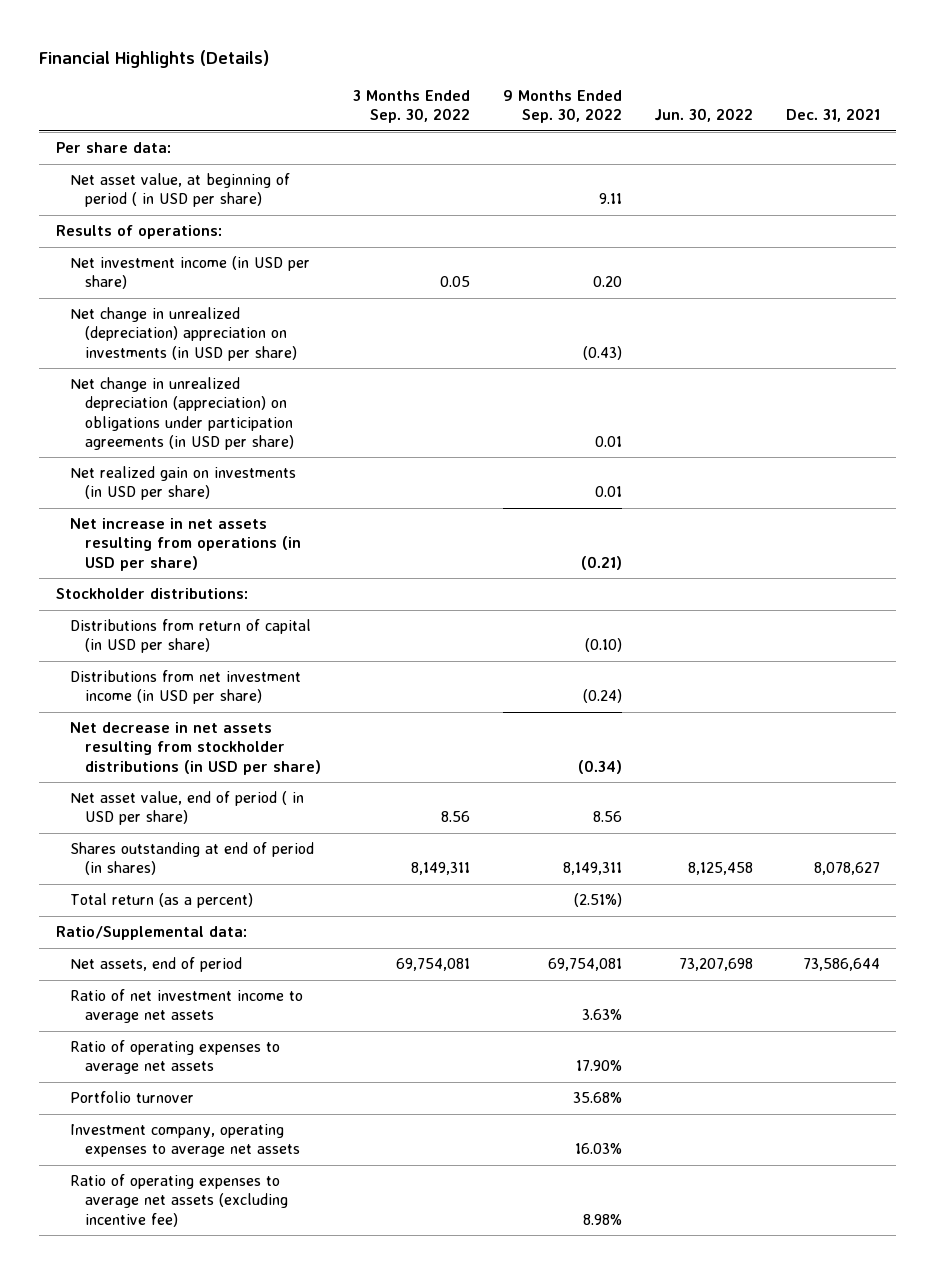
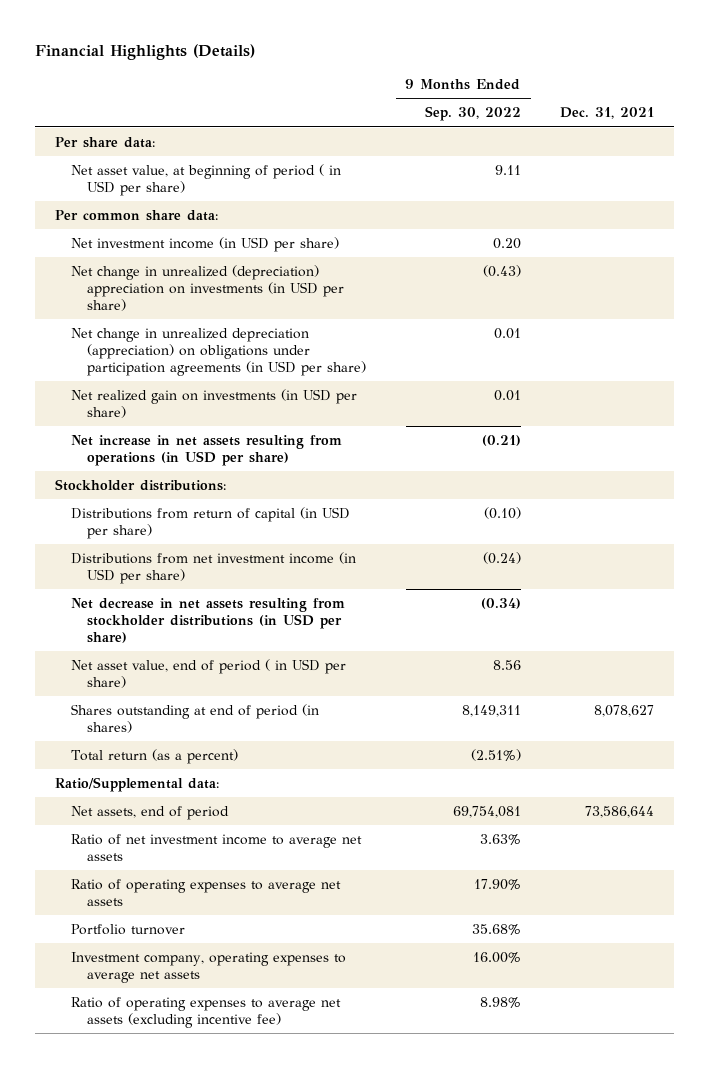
[353,89,471,124] 3 Months Ended Sep. 30, 2022 -> none
[654,108,754,123] Jun. 30, 2022 -> none
[55,225,222,240] Results of operations: -> [54,209,218,221] Per common share data:
[574,1143,622,1155] 16.03% -> [472,951,521,963] 16.00%

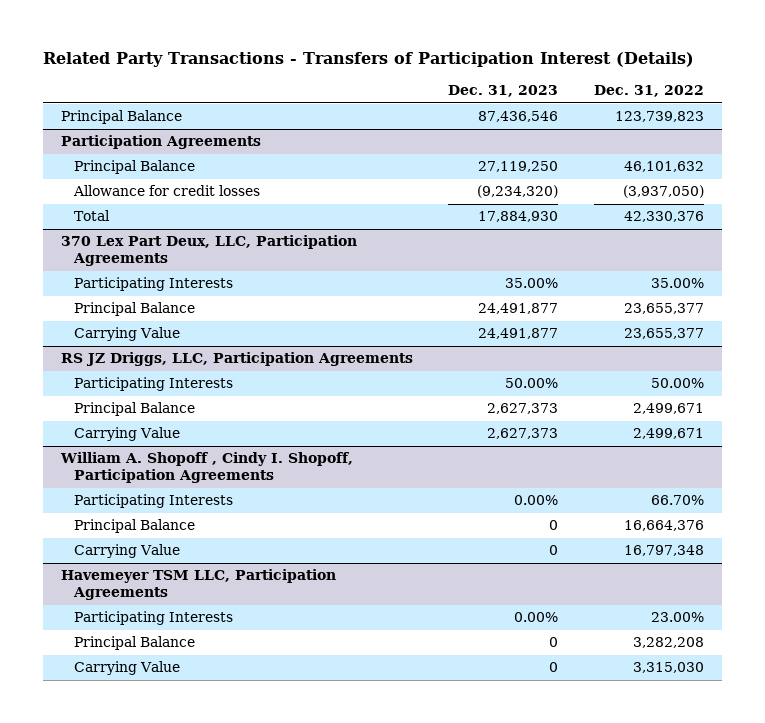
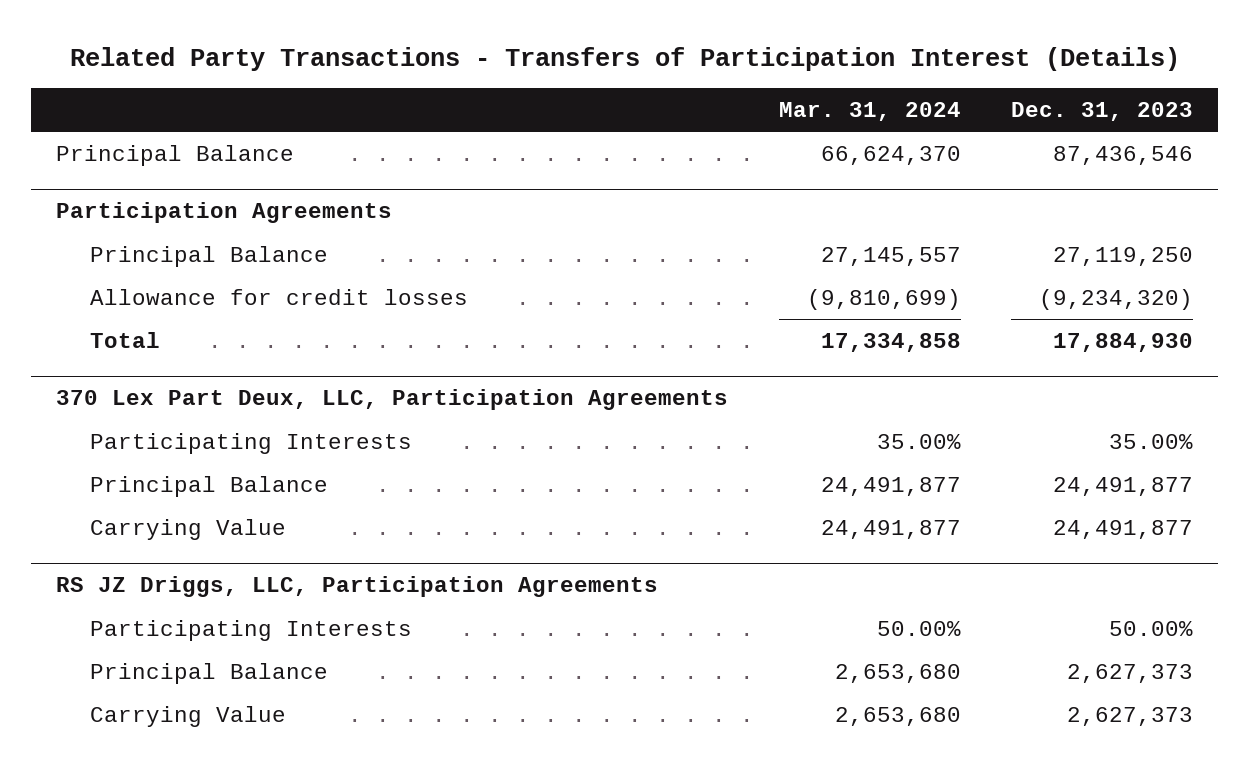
[593,85,704,98] Dec. 31, 2022 -> none
none -> [778,102,961,122] Mar. 31, 2024
[59,452,353,484] William A. Shopoff , Cindy I. Shopoff, Participation Agreements -> none
[73,494,233,509] Participating Interests -> none
[73,519,195,534] Principal Balance -> none
[73,544,180,559] Carrying Value -> none
[60,569,336,601] Havemeyer TSM LLC, Participation Agreements -> none
[73,611,233,626] Participating Interests -> none
[73,636,195,651] Principal Balance -> none
[73,661,180,676] Carrying Value -> none

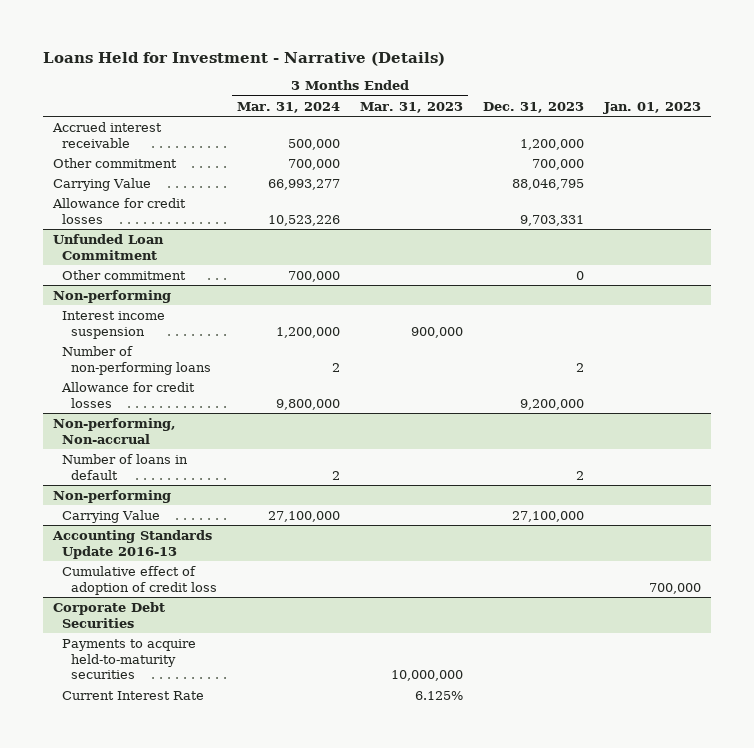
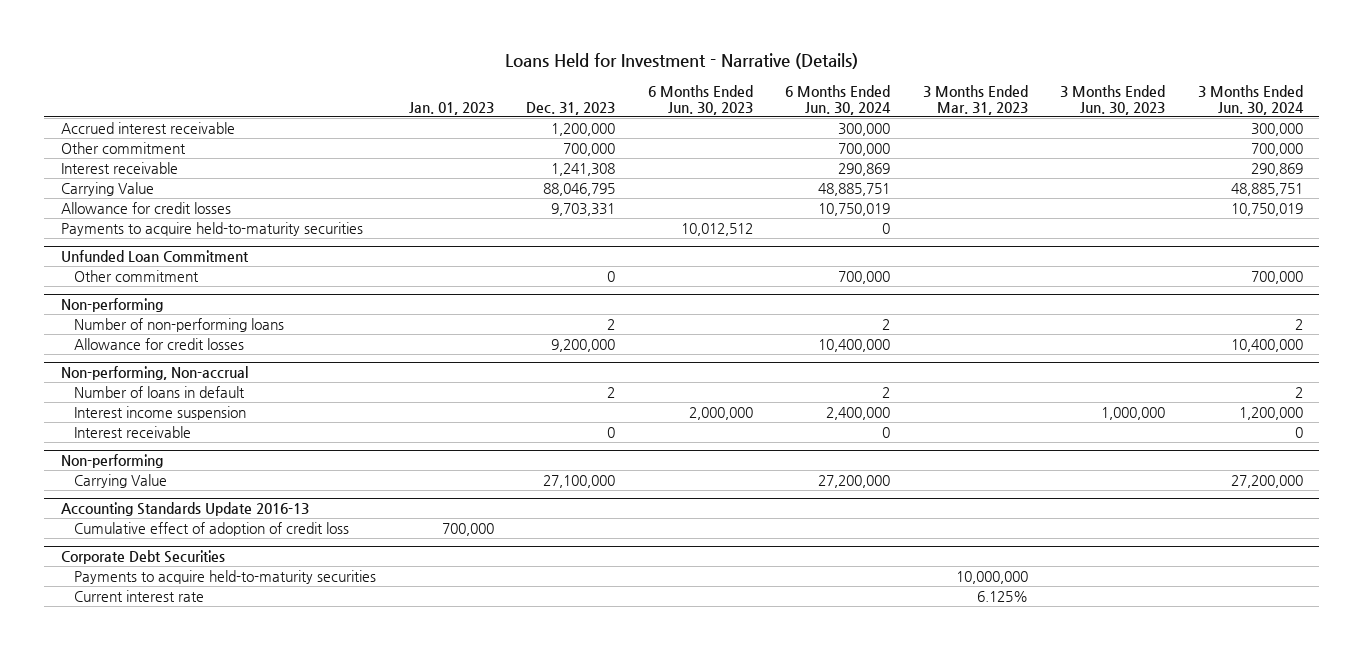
[237,101,341,113] Mar. 31, 2024 -> none
none -> [647,84,753,115] 6 Months Ended Jun. 30, 2023
none -> [785,84,892,115] 6 Months Ended Jun. 30, 2024
none -> [1060,84,1166,115] 3 Months Ended Jun. 30, 2023
none -> [1197,84,1304,115] 3 Months Ended Jun. 30, 2024
none -> [60,161,178,174] Interest receivable
none -> [60,221,363,236] Payments to acquire held-to-maturity securities
[62,310,166,339] Interest income suspension -> none
none -> [74,405,247,420] Interest income suspension
none -> [74,425,192,438] Interest receivable
[62,690,205,700] Current Interest Rate -> [74,589,205,602] Current interest rate

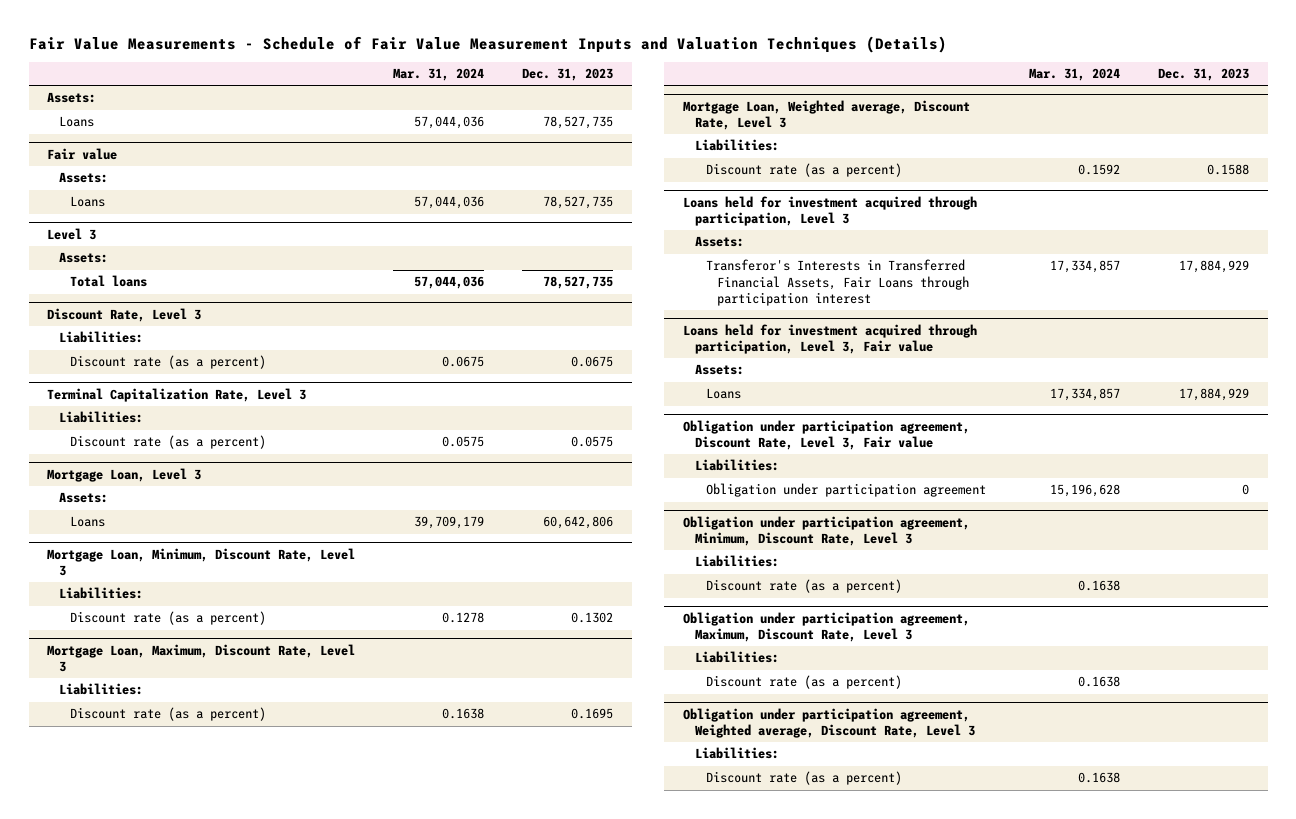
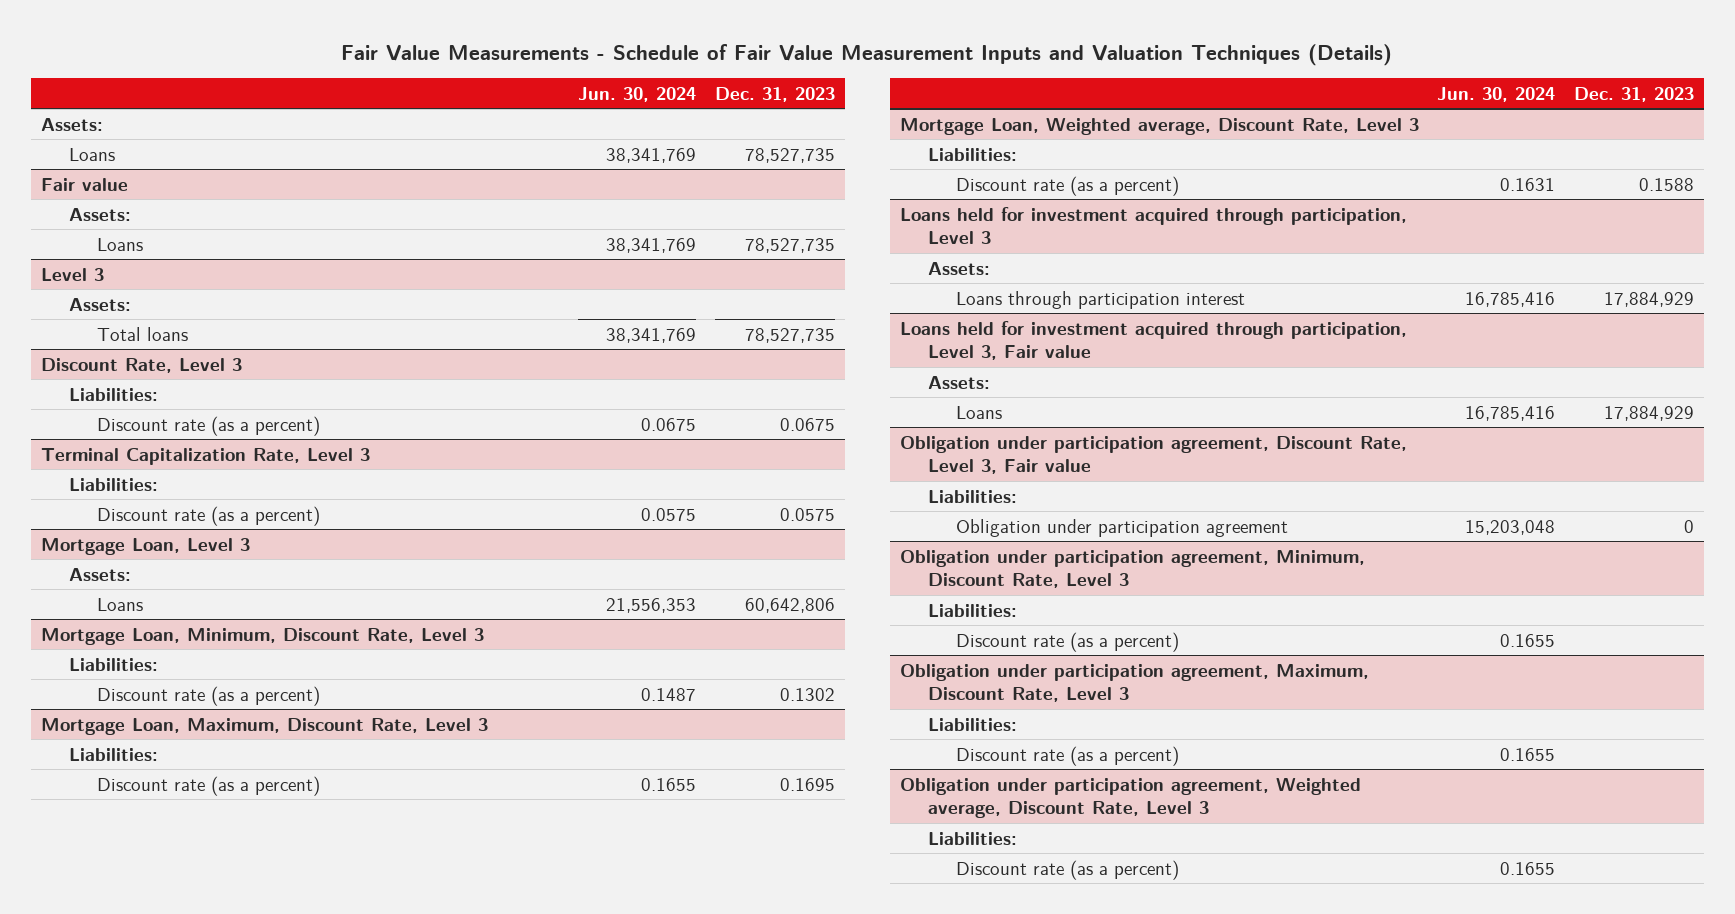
[393,68,485,82] Mar. 31, 2024 -> none
none -> [578,86,697,102] Jun. 30, 2024
[705,259,969,307] Transferor's Interests in Transferred Financial Assets, Fair Loans through participation interest -> [955,290,1245,309] Loans through participation interest

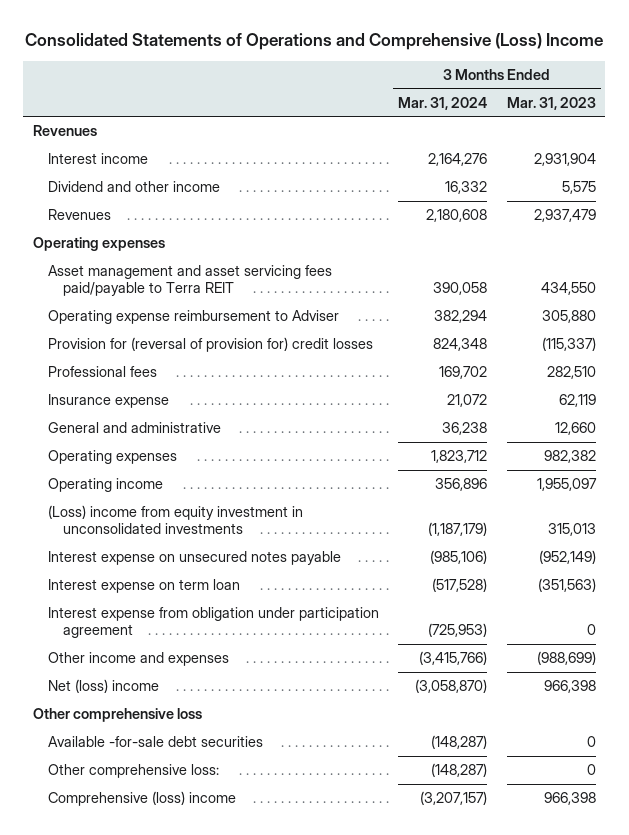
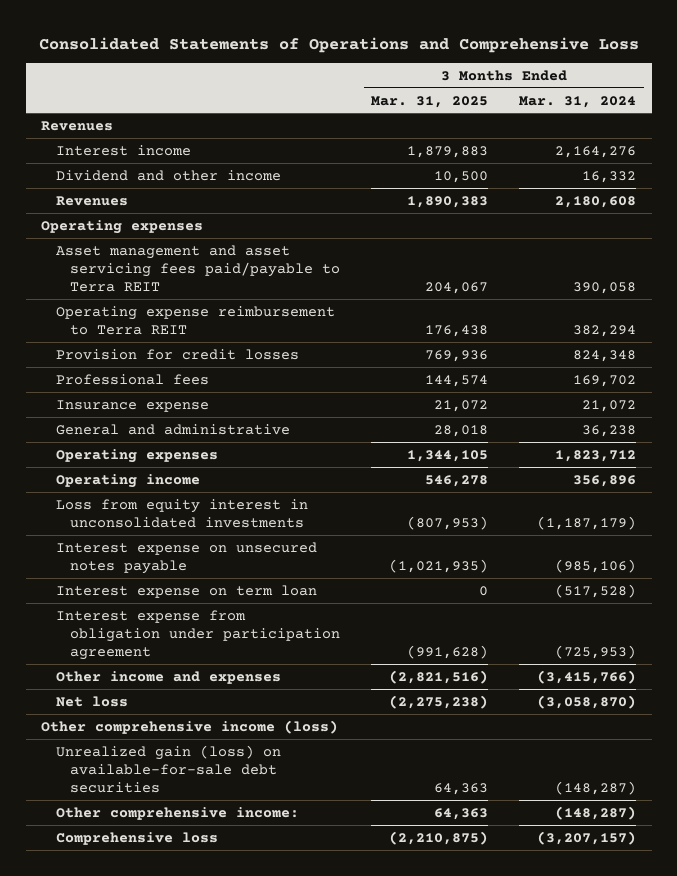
[25,32,604,50] Consolidated Statements of Operations and Comprehensive (Loss) Income -> [38,36,639,53] Consolidated Statements of Operations and Comprehensive Loss
[506,96,596,110] Mar. 31, 2023 -> none
none -> [371,95,489,108] Mar. 31, 2025
[47,310,339,325] Operating expense reimbursement to Adviser -> [55,305,335,335] Operating expense reimbursement to Terra REIT
[47,337,373,353] Provision for (reversal of provision for) credit losses -> [55,348,299,360] Provision for credit losses
[47,505,303,535] (Loss) income from equity investment in unconsolidated investments -> [55,498,308,528] Loss from equity interest in unconsolidated investments
[47,679,159,694] Net (loss) income -> [55,695,128,707] Net loss
[32,708,202,723] Other comprehensive loss -> [41,719,339,734] Other comprehensive income (loss)
[47,736,263,748] Available -for-sale debt securities -> [55,744,281,793] Unrealized gain (loss) on available-for-sale debt securities
[47,764,219,779] Other comprehensive loss: -> [55,806,299,820] Other comprehensive income:
[47,791,236,807] Comprehensive (loss) income -> [55,831,218,845] Comprehensive loss

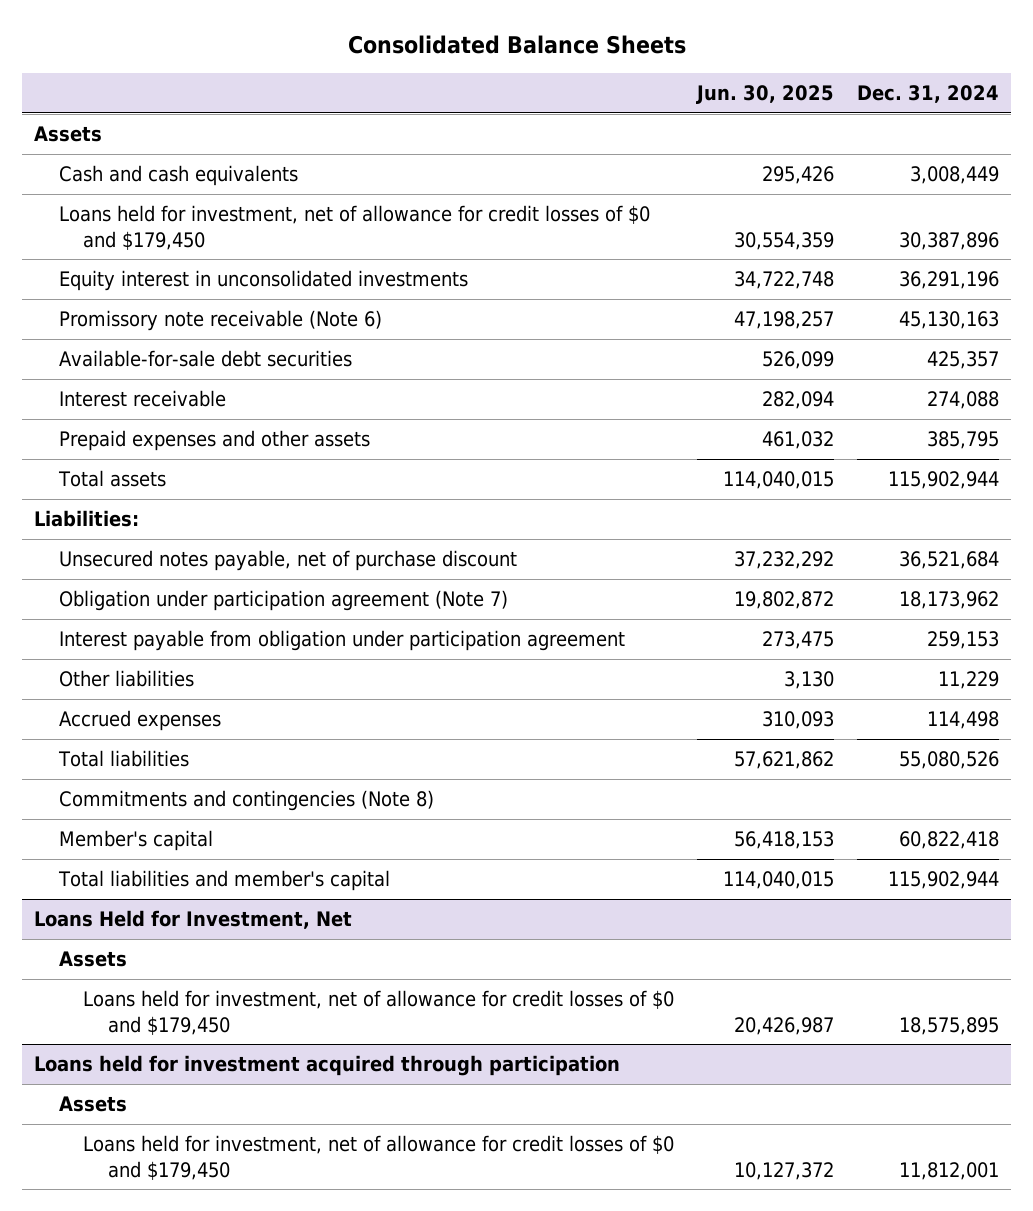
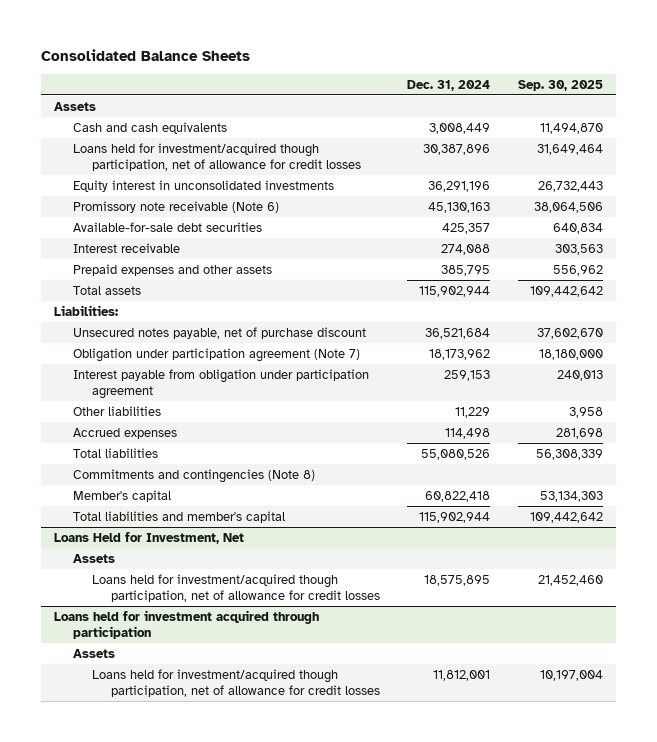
[696,84,835,104] Jun. 30, 2025 -> none
none -> [517,79,603,91] Sep. 30, 2025
[58,205,650,250] Loans held for investment, net of allowance for credit losses of $0 and $179,450 -> [73,142,362,172] Loans held for investment/acquired though participation, net of allowance for credit losses
[83,990,675,1035] Loans held for investment, net of allowance for credit losses of $0 and $179,450 -> [92,573,380,603] Loans held for investment/acquired though participation, net of allowance for credit losses
[83,1135,675,1180] Loans held for investment, net of allowance for credit losses of $0 and $179,450 -> [92,668,380,698] Loans held for investment/acquired though participation, net of allowance for credit losses

